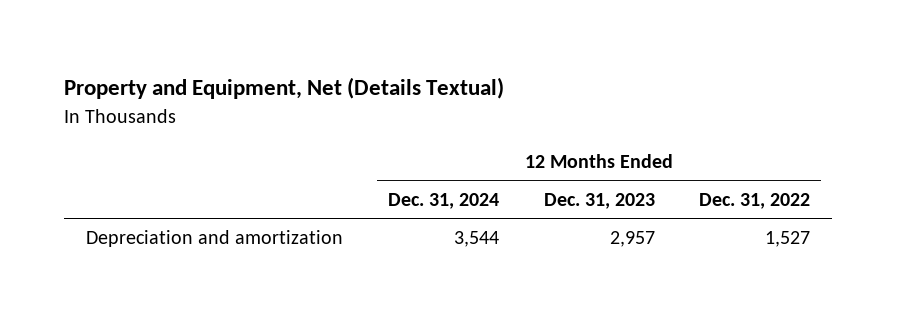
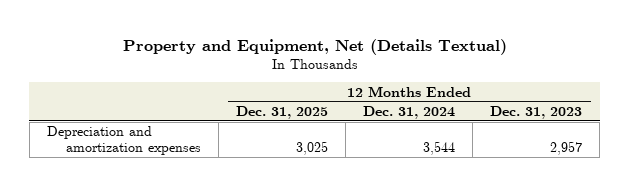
[699,192,811,209] Dec. 31, 2022 -> none
none -> [236,105,329,119] Dec. 31, 2025
[86,230,344,248] Depreciation and amortization -> [46,126,202,156] Depreciation and amortization expenses

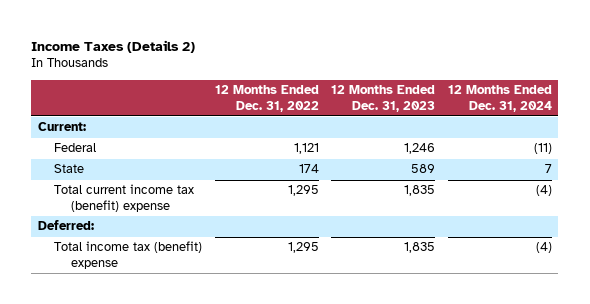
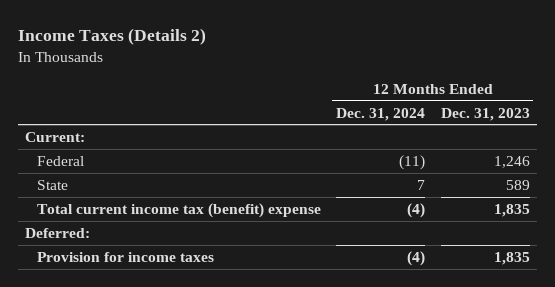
[214,85,319,112] 12 Months Ended Dec. 31, 2022 -> none
[54,241,203,270] Total income tax (benefit) expense -> [36,251,214,262] Provision for income taxes

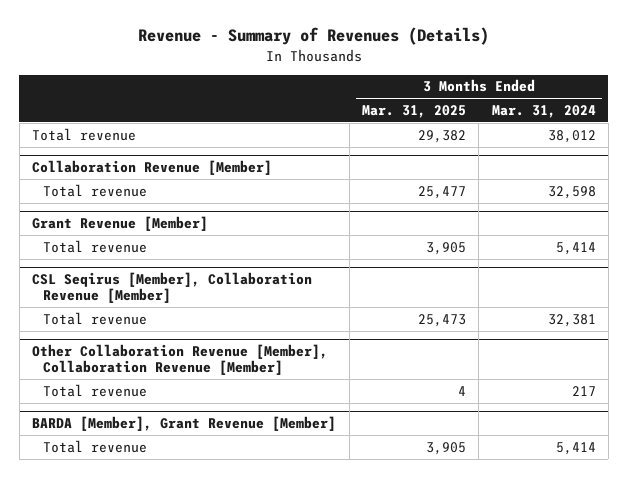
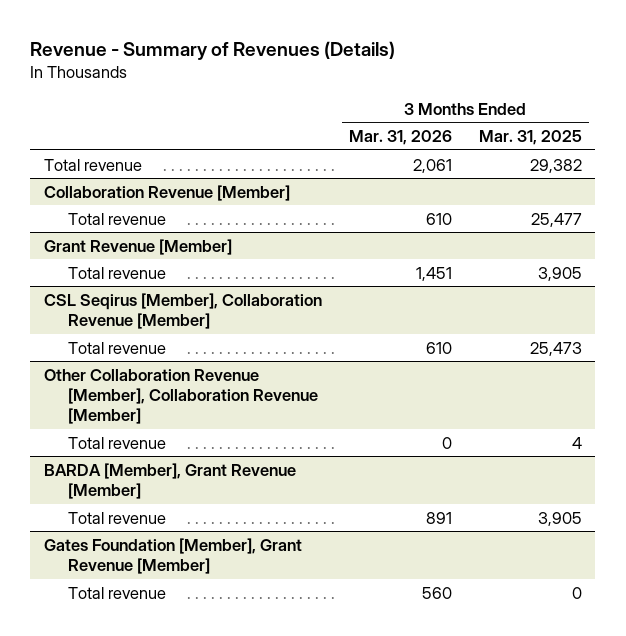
[491,105,596,119] Mar. 31, 2024 -> none
none -> [348,130,452,146] Mar. 31, 2026
none -> [43,537,302,574] Gates Foundation [Member], Grant Revenue [Member]
none -> [68,586,167,599] Total revenue

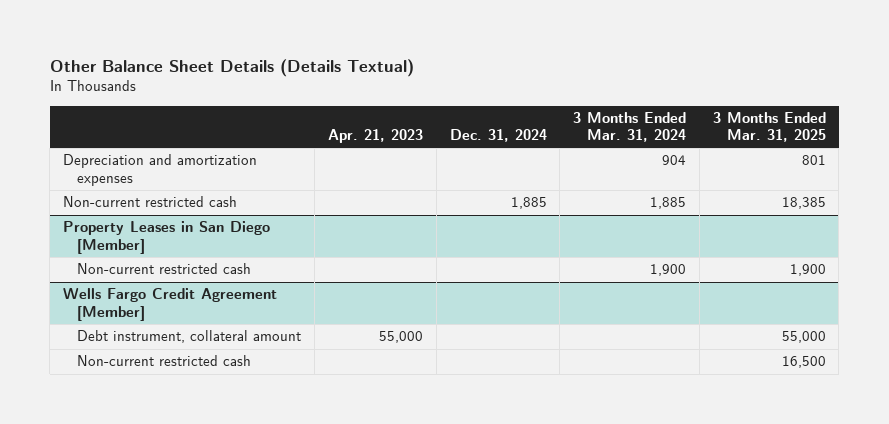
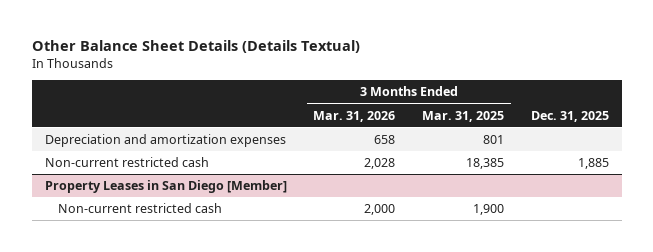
[327,129,423,144] Apr. 21, 2023 -> none
[449,129,547,143] Dec. 31, 2024 -> none
[573,111,687,143] 3 Months Ended Mar. 31, 2024 -> none
none -> [313,110,396,122] Mar. 31, 2026
none -> [530,110,609,122] Dec. 31, 2025
[63,288,278,321] Wells Fargo Credit Agreement [Member] -> none
[77,330,302,344] Debt instrument, collateral amount -> none
[77,355,252,367] Non-current restricted cash -> none

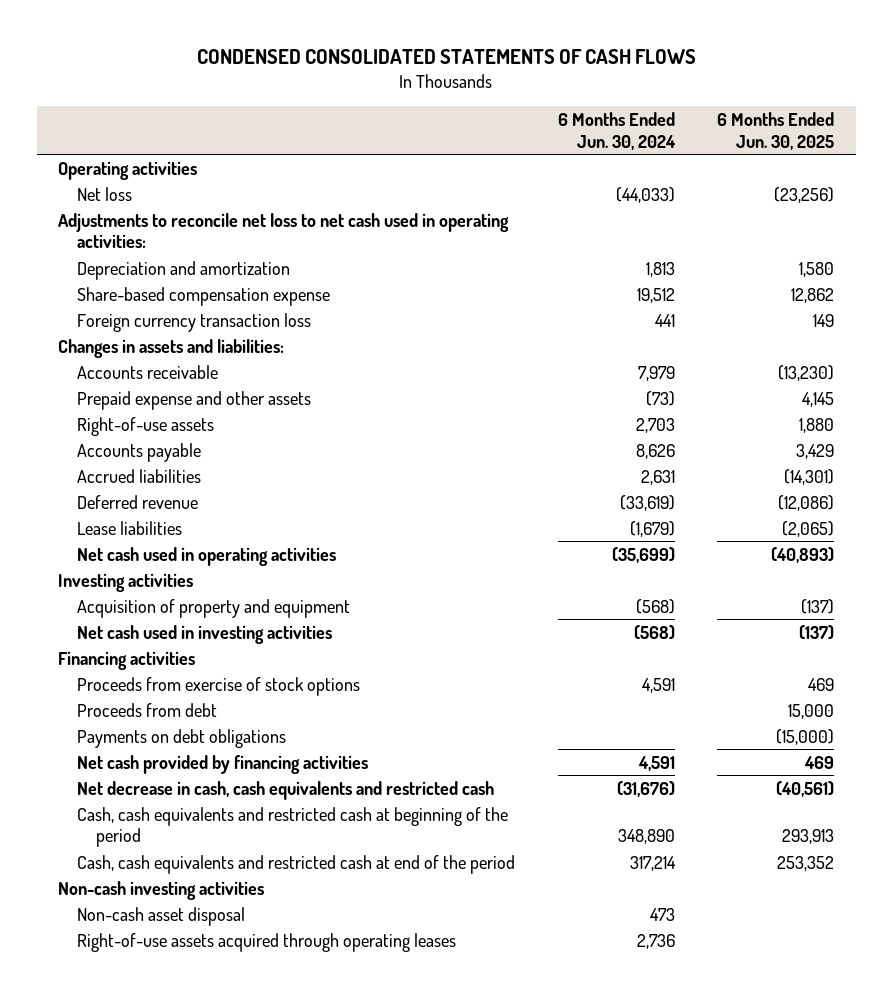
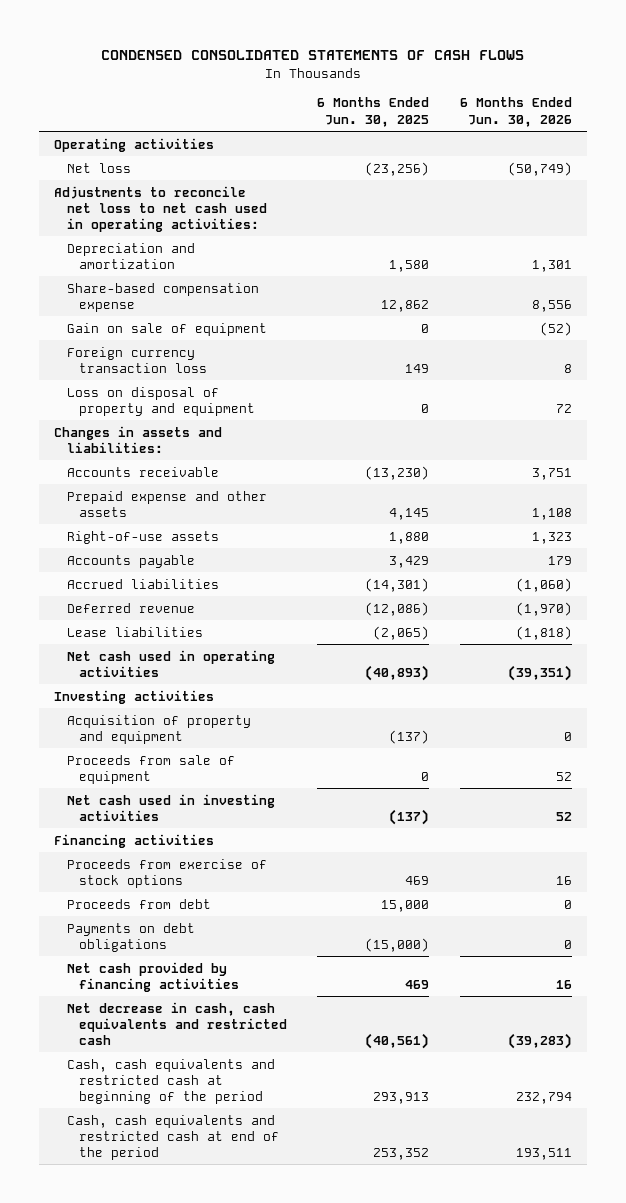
[557,111,676,150] 6 Months Ended Jun. 30, 2024 -> none
none -> [459,97,572,127] 6 Months Ended Jun. 30, 2026
none -> [66,322,267,336] Gain on sale of equipment
none -> [66,386,256,416] Loss on disposal of property and equipment
none -> [66,754,235,784] Proceeds from sale of equipment
[57,880,264,900] Non-cash investing activities -> none
[77,906,246,926] Non-cash asset disposal -> none
[77,932,457,952] Right-of-use assets acquired through operating leases -> none

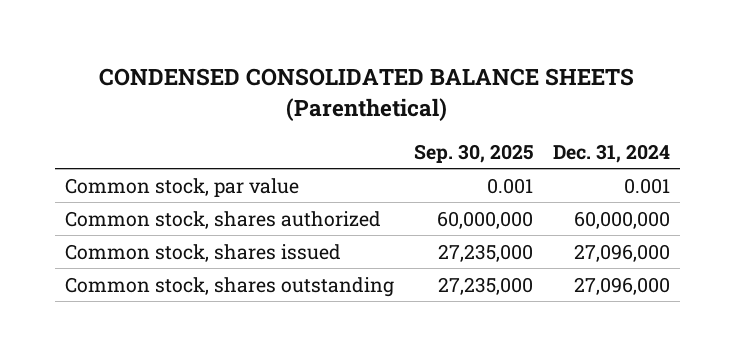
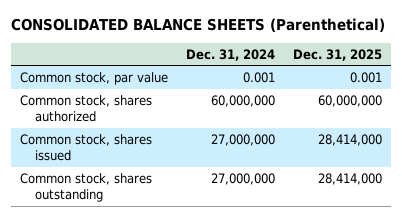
[99,68,635,121] CONDENSED CONSOLIDATED BALANCE SHEETS (Parenthetical) -> [10,18,385,33] CONSOLIDATED BALANCE SHEETS (Parenthetical)
[413,143,533,163] Sep. 30, 2025 -> none
none -> [292,48,382,61] Dec. 31, 2025
[573,243,670,262] 27,096,000 -> [210,133,275,146] 27,000,000
[573,276,670,295] 27,096,000 -> [210,172,275,185] 27,000,000

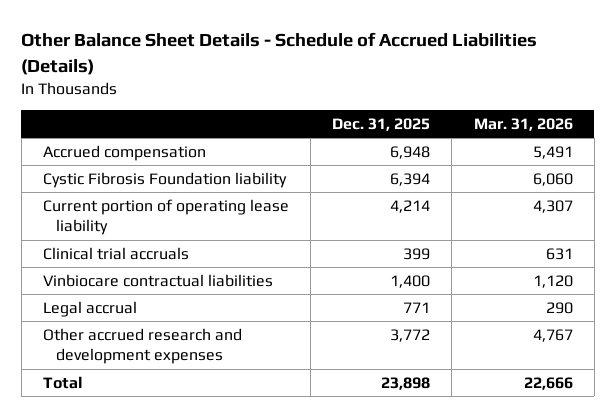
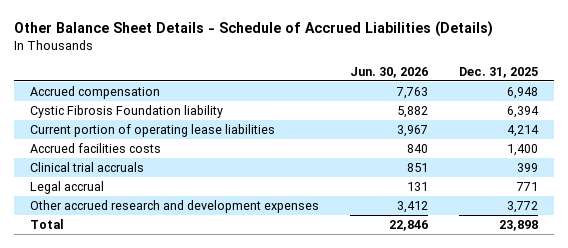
[473,117,573,131] Mar. 31, 2026 -> none
none -> [350,66,429,78] Jun. 30, 2026
[42,198,289,236] Current portion of operating lease liability -> [29,123,275,137] Current portion of operating lease liabilities
none -> [29,142,161,153] Accrued facilities costs
[42,273,273,287] Vinbiocare contractual liabilities -> none

